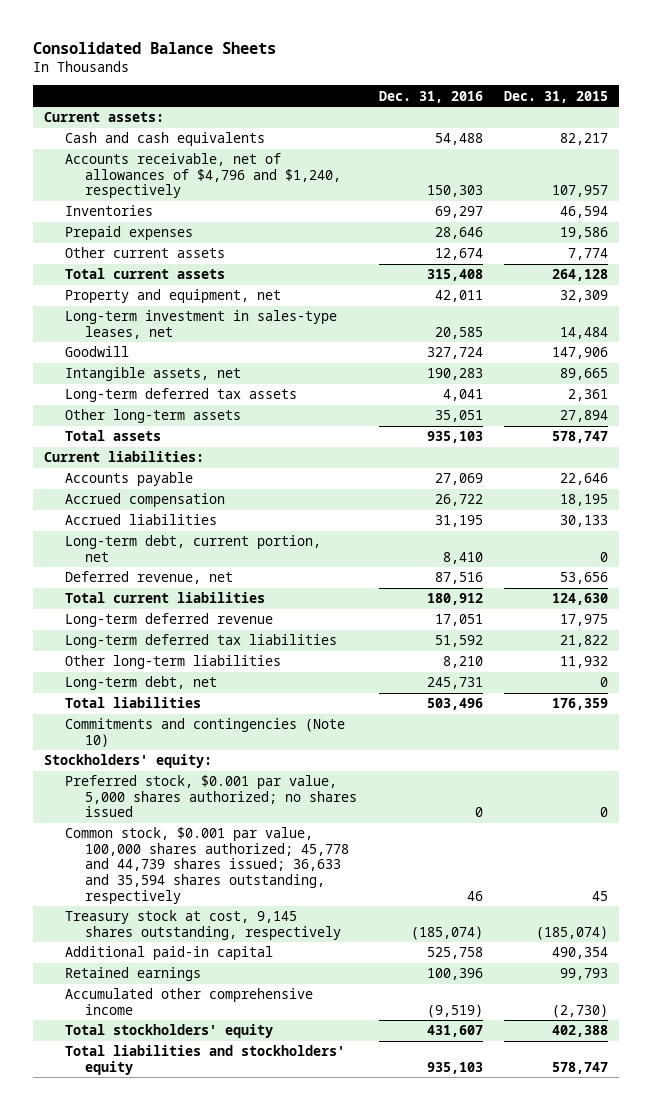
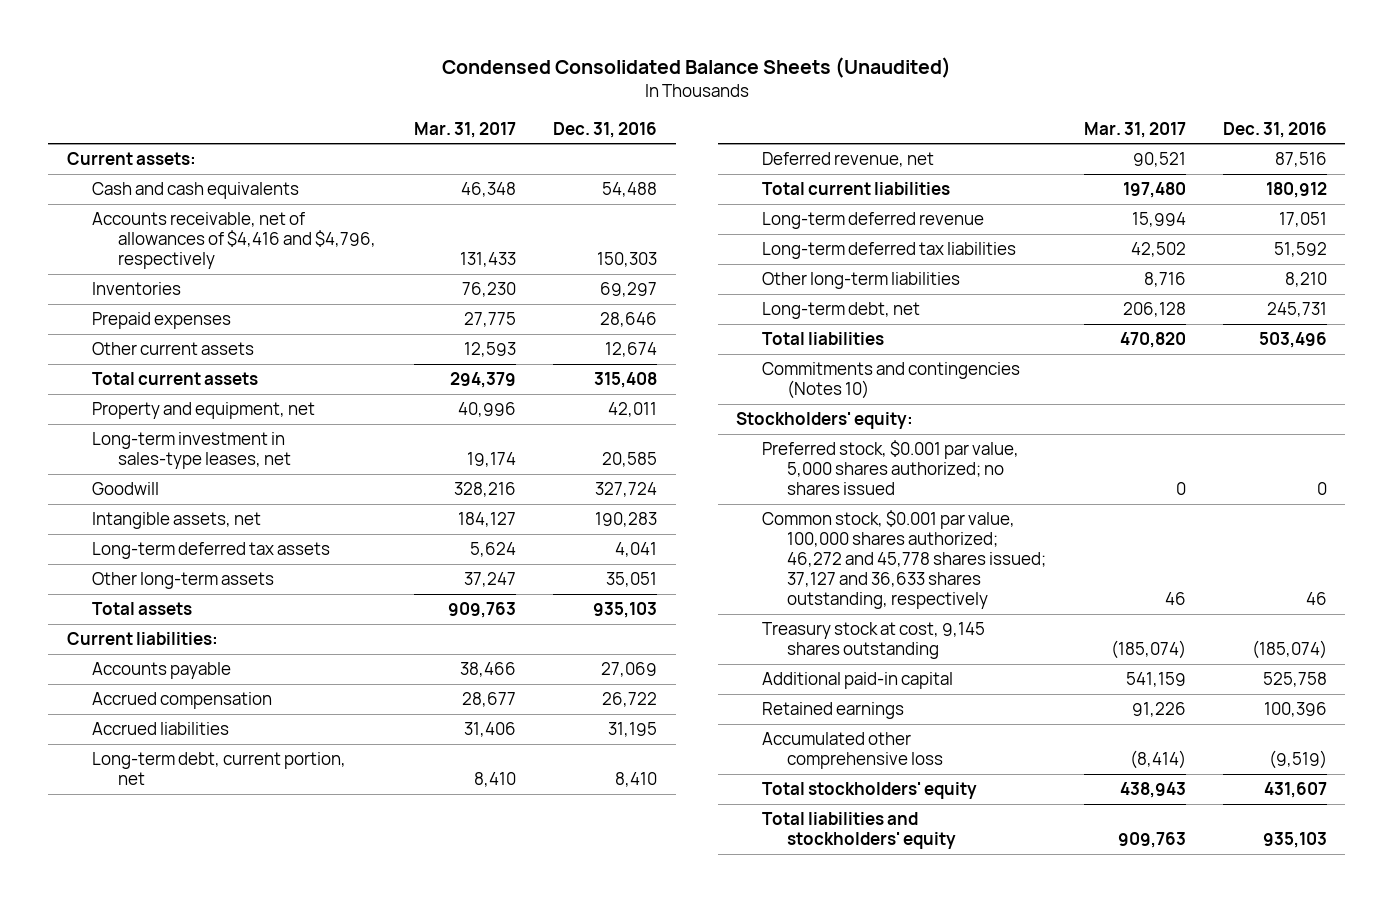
[33,41,277,54] Consolidated Balance Sheets -> [441,57,951,79] Condensed Consolidated Balance Sheets (Unaudited)
[504,90,609,103] Dec. 31, 2015 -> none
none -> [414,121,517,138] Mar. 31, 2017
[64,153,342,199] Accounts receivable, net of allowances of $4,796 and $1,240, respectively -> [92,212,376,270] Accounts receivable, net of allowances of $4,416 and $4,796, respectively
[64,718,345,747] Commitments and contingencies (Note 10) -> [761,362,1020,400] Commitments and contingencies (Notes 10)
[64,827,350,904] Common stock, $0.001 par value, 100,000 shares authorized; 45,778 and 44,739 shares issued; 36,633 and 35,594 shares outstanding, respectively -> [761,510,1047,610] Common stock, $0.001 par value, 100,000 shares authorized; 46,272 and 45,778 shares issued; 37,127 and 36,633 shares outstanding, respectively
[64,910,342,940] Treasury stock at cost, 9,145 shares outstanding, respectively -> [761,622,985,660] Treasury stock at cost, 9,145 shares outstanding
[64,988,313,1015] Accumulated other comprehensive income -> [761,732,944,770] Accumulated other comprehensive loss

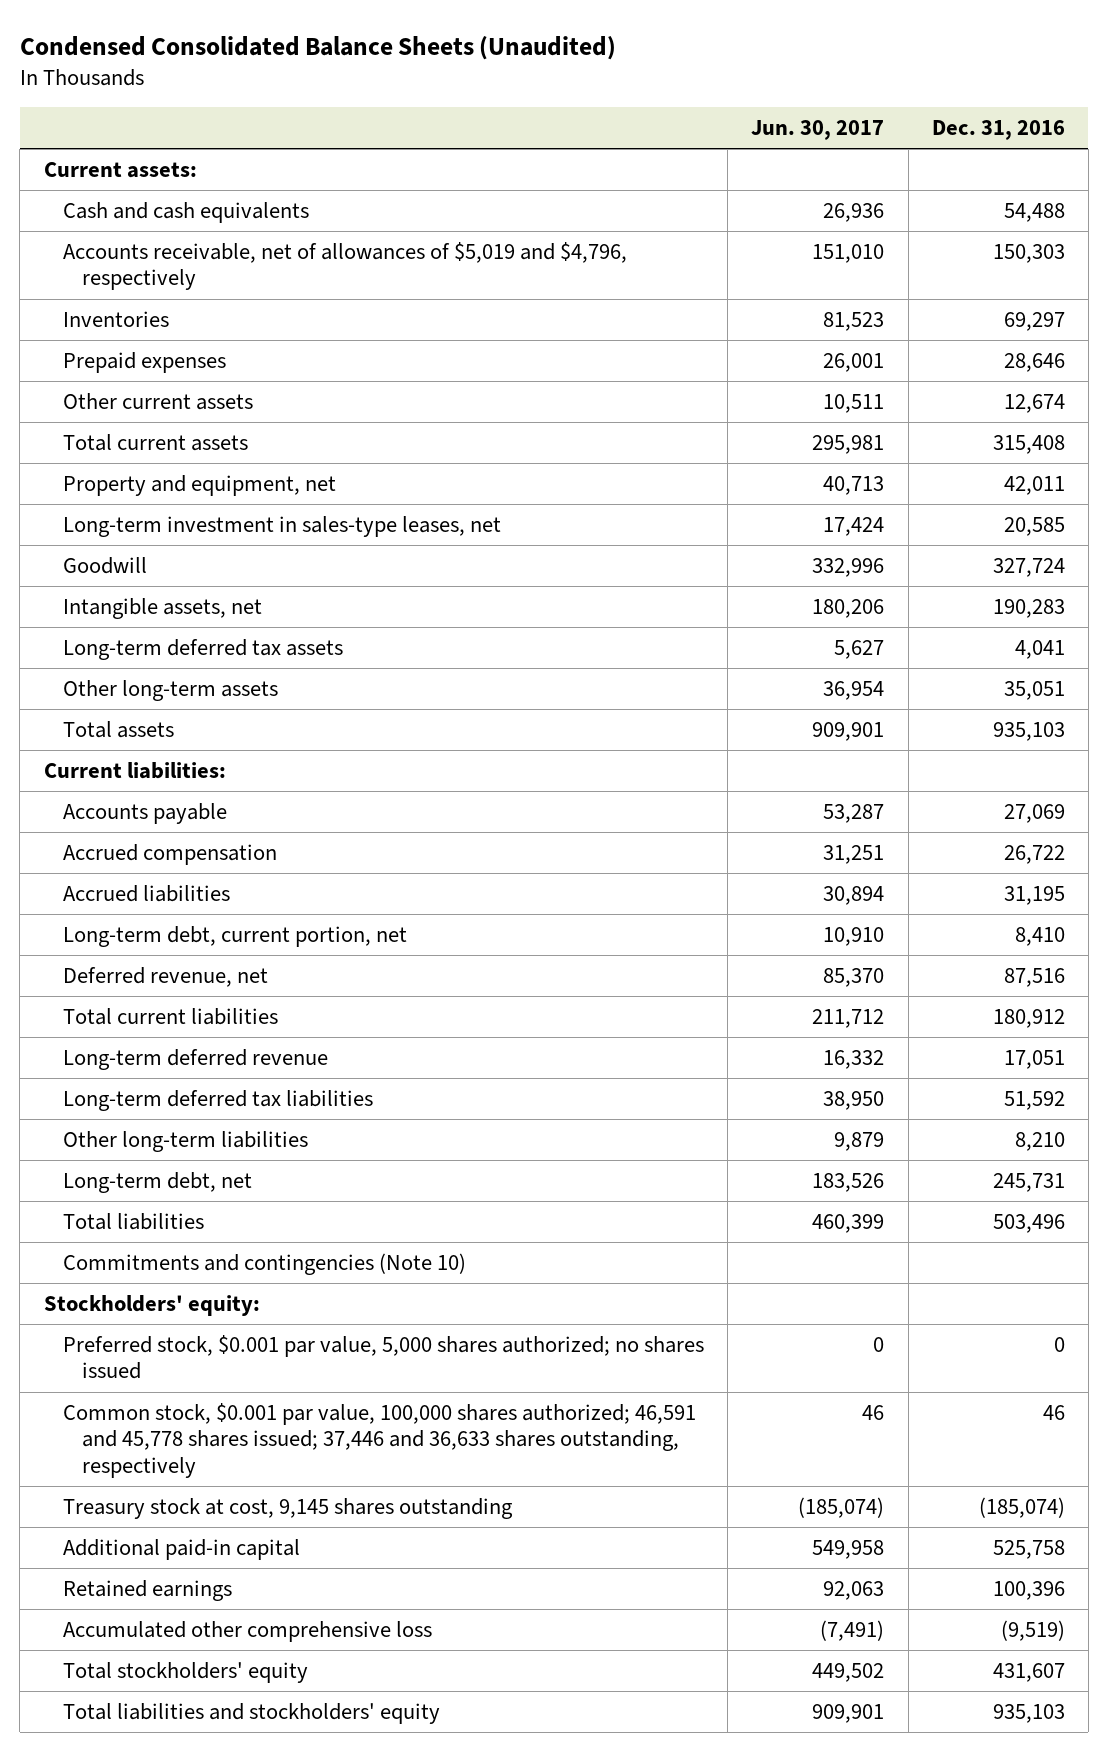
[414,121,517,138] Mar. 31, 2017 -> none
none -> [751,119,885,140] Jun. 30, 2017
[92,212,376,270] Accounts receivable, net of allowances of $4,416 and $4,796, respectively -> [62,242,627,291] Accounts receivable, net of allowances of $5,019 and $4,796, respectively
[761,362,1020,400] Commitments and contingencies (Notes 10) -> [62,1253,466,1276] Commitments and contingencies (Note 10)
[761,510,1047,610] Common stock, $0.001 par value, 100,000 shares authorized; 46,272 and 45,778 shares issued; 37,127 and 36,633 shares outstanding, respectively -> [62,1403,696,1478] Common stock, $0.001 par value, 100,000 shares authorized; 46,591 and 45,778 shares issued; 37,446 and 36,633 shares outstanding, respectively

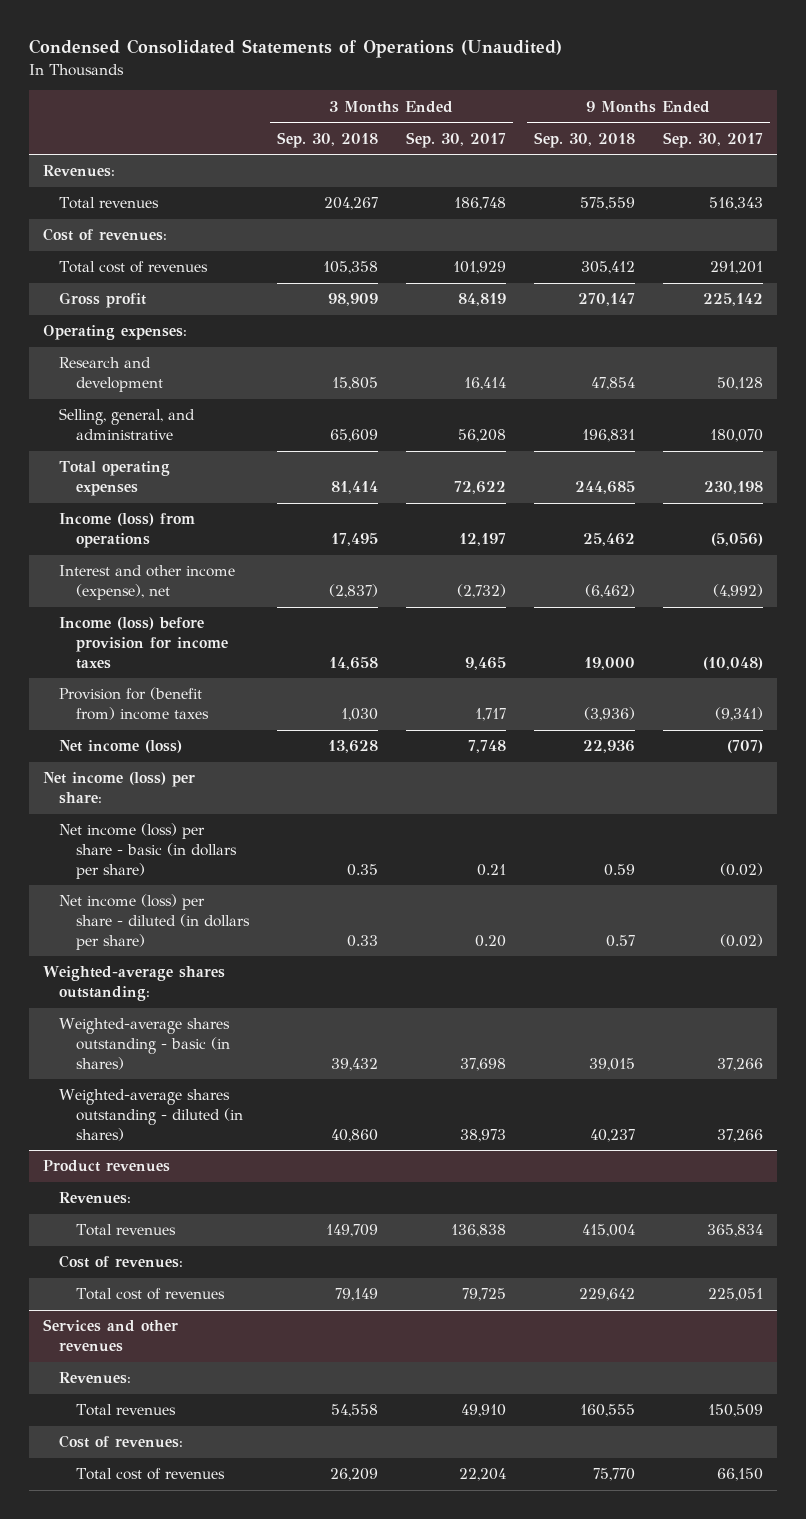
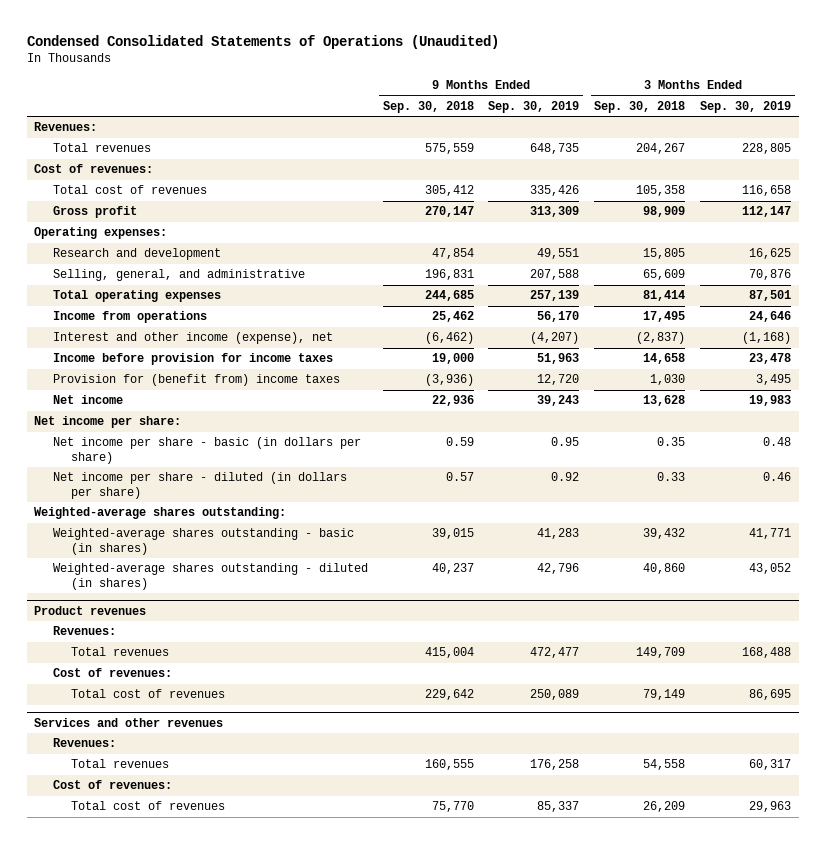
[405,131,506,148] Sep. 30, 2017 -> none
[662,131,763,148] Sep. 30, 2017 -> none
none -> [488,100,580,113] Sep. 30, 2019
none -> [700,100,792,113] Sep. 30, 2019
[59,513,196,549] Income (loss) from operations -> [52,311,207,324] Income from operations
[59,617,228,669] Income (loss) before provision for income taxes -> [52,353,333,366] Income before provision for income taxes
[59,740,183,754] Net income (loss) -> [52,395,123,405] Net income
[43,772,196,805] Net income (loss) per share: -> [34,416,182,429] Net income per share:
[59,823,237,879] Net income (loss) per share - basic (in dollars per share) -> [52,437,361,465] Net income per share - basic (in dollars per share)
[59,894,250,950] Net income (loss) per share - diluted (in dollars per share) -> [52,472,347,500] Net income per share - diluted (in dollars per share)

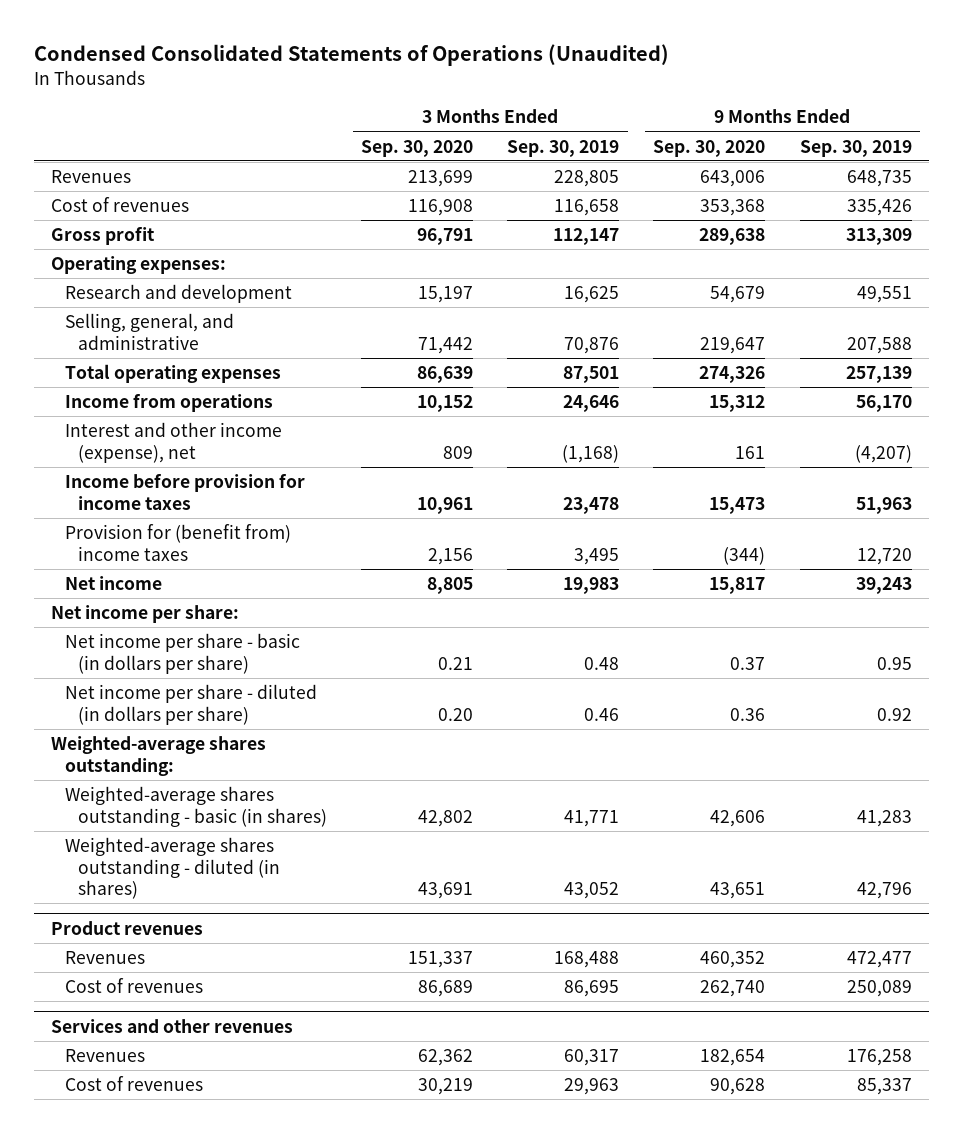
[382,100,474,113] Sep. 30, 2018 -> none
[594,100,686,113] Sep. 30, 2018 -> none
none -> [361,139,474,157] Sep. 30, 2020
none -> [653,139,766,157] Sep. 30, 2020
[34,122,98,132] Revenues: -> none
[34,164,154,174] Cost of revenues: -> none
[52,143,151,153] Total revenues -> [51,170,132,184] Revenues
[52,185,207,195] Total cost of revenues -> [51,197,190,213] Cost of revenues
[52,626,116,636] Revenues: -> none
[52,668,172,678] Cost of revenues: -> none
[71,647,170,657] Total revenues -> [64,951,145,965] Revenues
[71,689,226,699] Total cost of revenues -> [64,978,203,994] Cost of revenues
[52,738,116,748] Revenues: -> none
[52,780,172,790] Cost of revenues: -> none
[71,759,170,769] Total revenues -> [64,1049,145,1063] Revenues
[71,801,226,811] Total cost of revenues -> [64,1076,203,1092] Cost of revenues

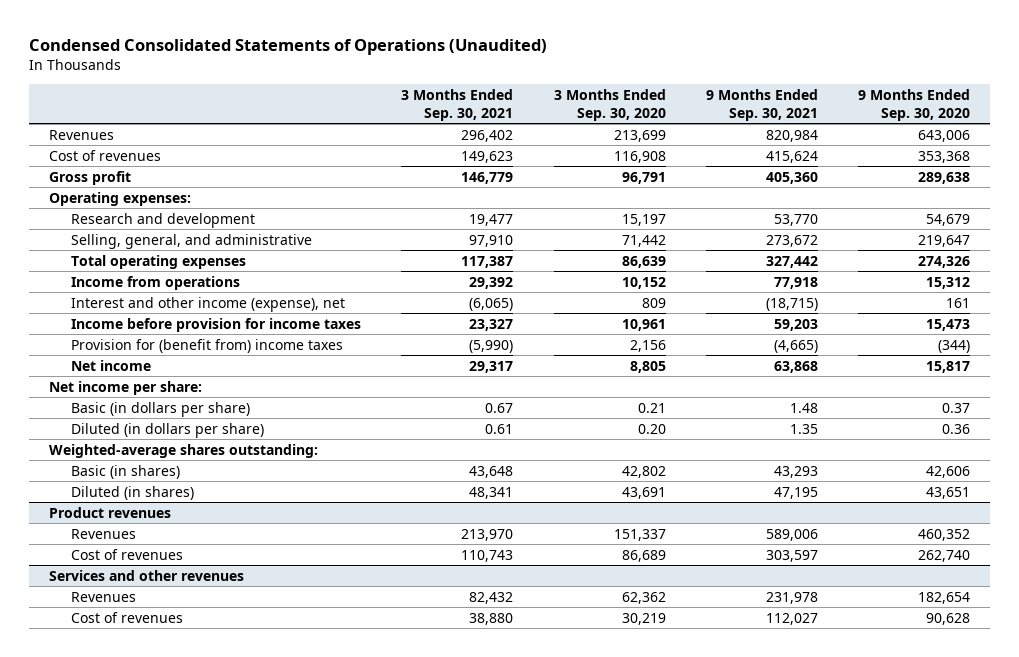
[507,139,620,157] Sep. 30, 2019 -> none
[799,139,912,157] Sep. 30, 2019 -> none
none -> [401,89,514,121] 3 Months Ended Sep. 30, 2021
none -> [705,89,818,121] 9 Months Ended Sep. 30, 2021
[64,633,300,674] Net income per share - basic (in dollars per share) -> [71,401,251,417] Basic (in dollars per share)
[64,684,317,725] Net income per share - diluted (in dollars per share) -> [71,422,265,438] Diluted (in dollars per share)
[64,786,327,827] Weighted-average shares outstanding - basic (in shares) -> [71,464,181,479] Basic (in shares)
[64,837,280,900] Weighted-average shares outstanding - diluted (in shares) -> [71,485,195,500] Diluted (in shares)

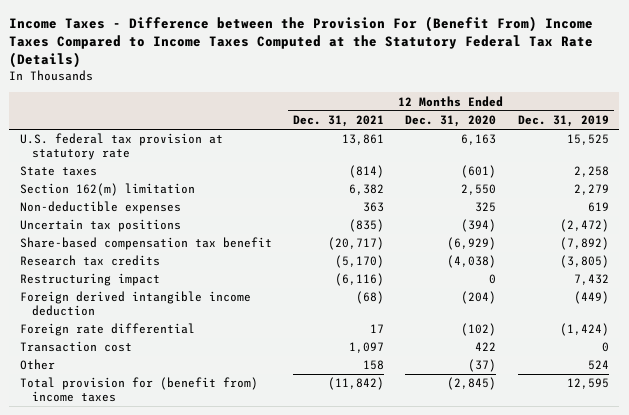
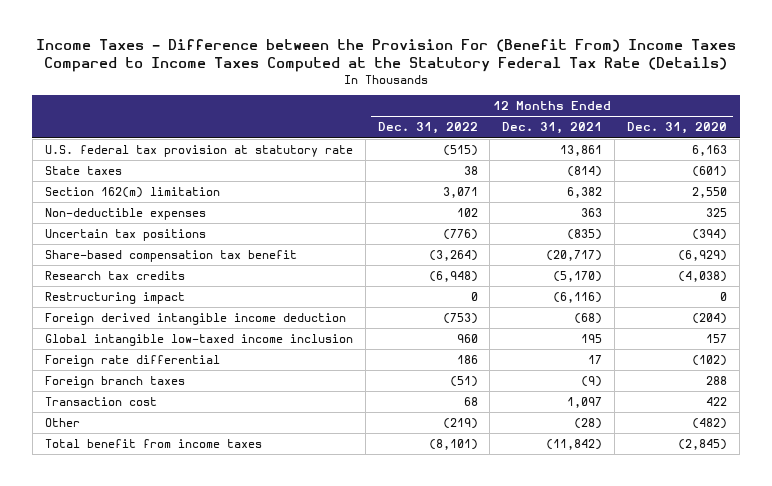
[517,114,609,127] Dec. 31, 2019 -> none
none -> [377,122,478,135] Dec. 31, 2022
none -> [44,333,353,346] Global intangible low-taxed income inclusion
none -> [44,375,185,388] Foreign branch taxes
[363,360,385,371] 158 -> [574,417,603,429] (28)
[468,359,497,373] (37) -> [692,417,728,429] (482)
[20,377,259,402] Total provision for (benefit from) income taxes -> [44,438,262,448] Total benefit from income taxes

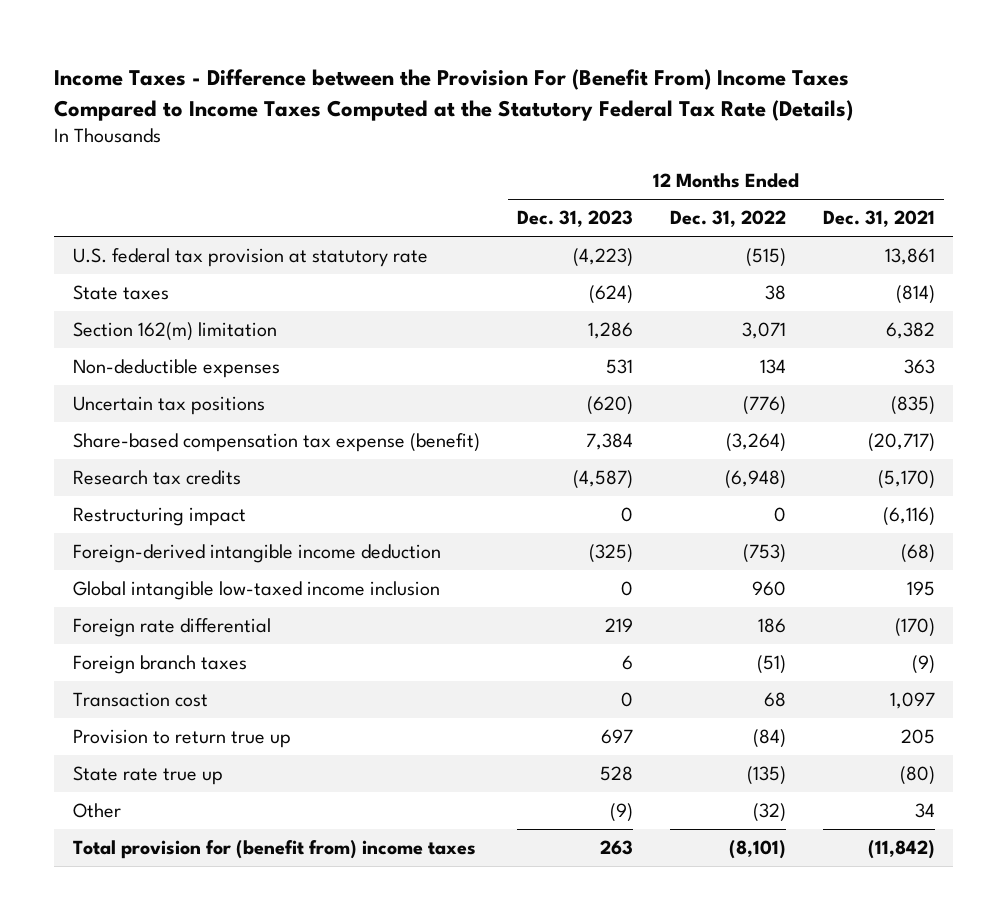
[627,122,728,135] Dec. 31, 2020 -> none
none -> [516,210,633,228] Dec. 31, 2023
[456,207,478,217] 102 -> [759,359,786,375] 134
[44,249,297,262] Share-based compensation tax benefit -> [72,433,480,453] Share-based compensation tax expense (benefit)
[44,312,346,325] Foreign derived intangible income deduction -> [72,544,441,564] Foreign-derived intangible income deduction
[588,354,603,364] 17 -> [894,618,935,638] (170)
none -> [72,729,291,749] Provision to return true up
none -> [72,766,223,786] State rate true up
[442,417,478,429] (219) -> [752,803,786,823] (32)
[574,417,603,429] (28) -> [914,803,935,819] 34
[44,438,262,448] Total benefit from income taxes -> [72,840,476,860] Total provision for (benefit from) income taxes

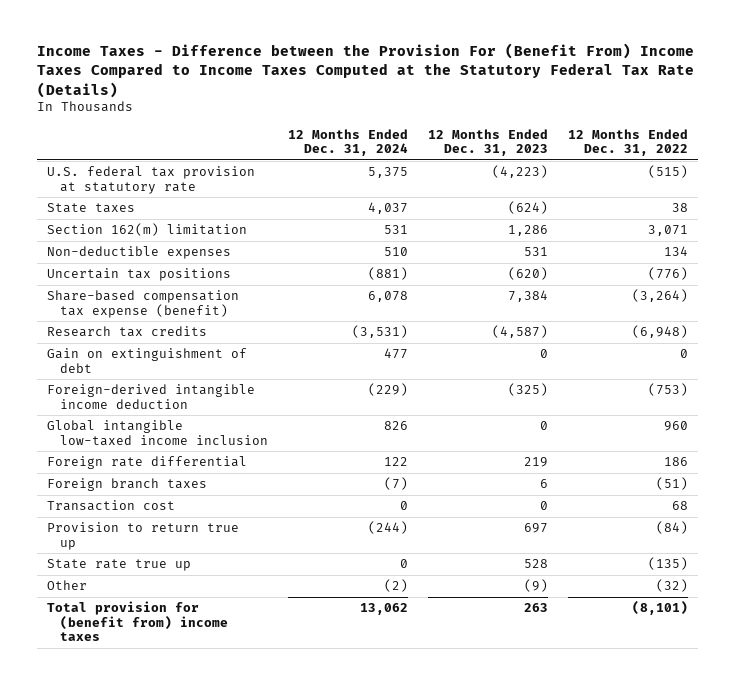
[822,210,935,228] Dec. 31, 2021 -> none
none -> [287,128,408,157] 12 Months Ended Dec. 31, 2024
[72,507,246,527] Restructuring impact -> none
none -> [47,348,248,373] Gain on extinguishment of debt

